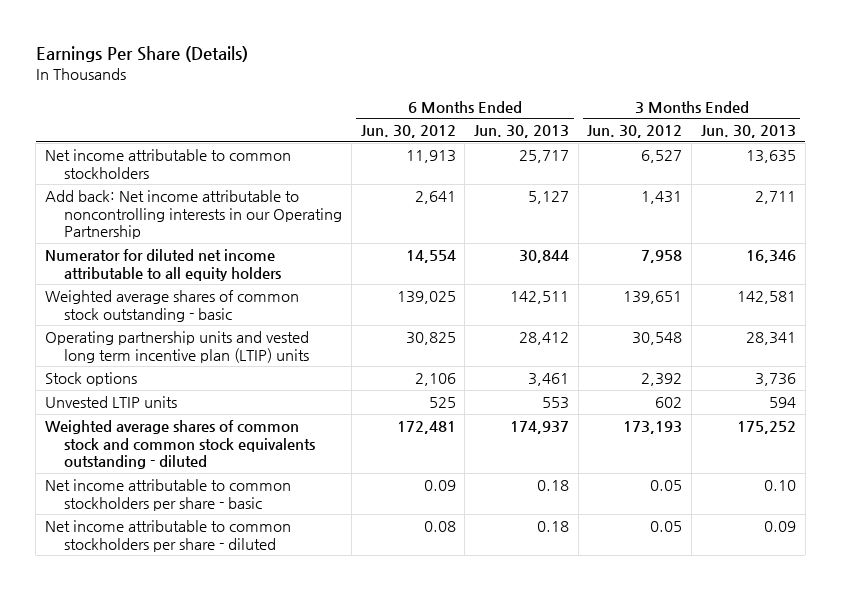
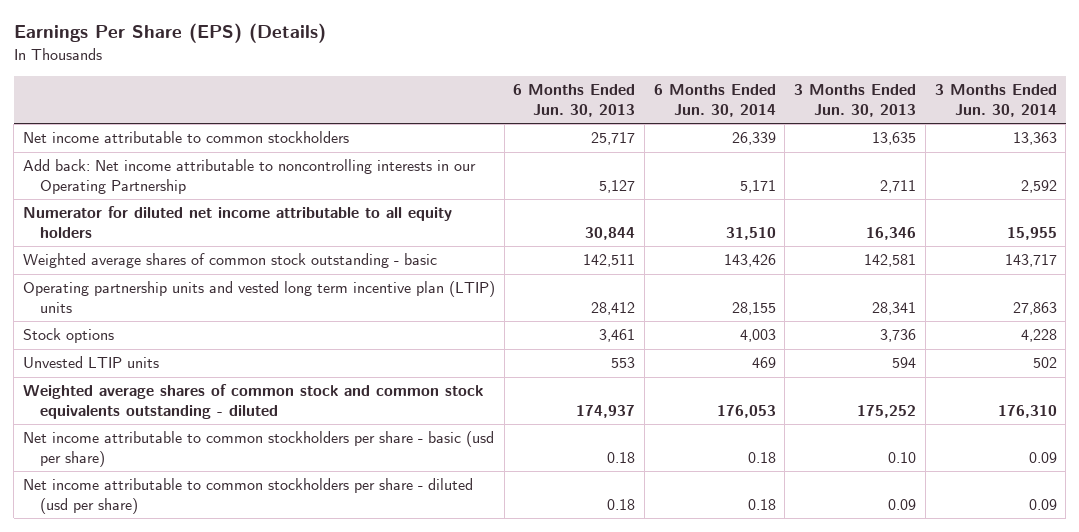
[35,46,248,63] Earnings Per Share (Details) -> [13,23,326,44] Earnings Per Share (EPS) (Details)
[360,125,456,139] Jun. 30, 2012 -> none
[587,125,683,139] Jun. 30, 2012 -> none
none -> [653,84,776,117] 6 Months Ended Jun. 30, 2014
none -> [934,84,1057,117] 3 Months Ended Jun. 30, 2014
[45,479,292,511] Net income attributable to common stockholders per share - basic -> [22,431,494,468] Net income attributable to common stockholders per share - basic (usd per share)
[45,520,292,552] Net income attributable to common stockholders per share - diluted -> [22,478,473,515] Net income attributable to common stockholders per share - diluted (usd per share)

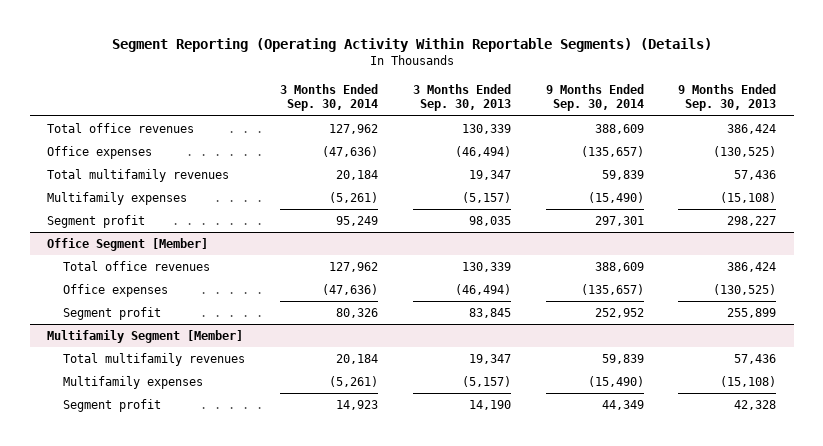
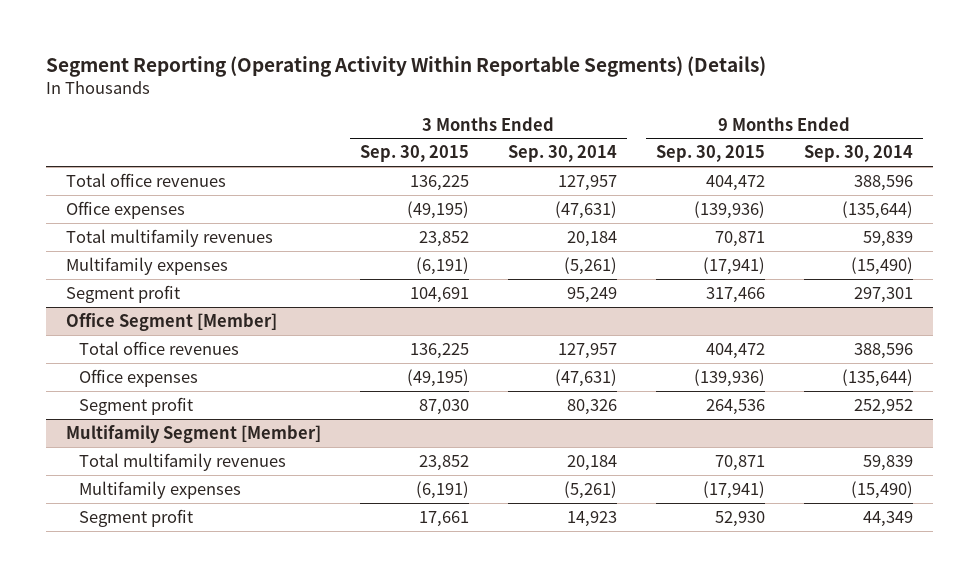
[412,83,511,112] 3 Months Ended Sep. 30, 2013 -> none
[678,83,777,112] 9 Months Ended Sep. 30, 2013 -> none
none -> [359,145,469,163] Sep. 30, 2015
none -> [655,145,765,163] Sep. 30, 2015
[329,124,379,135] 127,962 -> [557,174,617,191] 127,957
[594,124,644,135] 388,609 -> [853,174,913,191] 388,596
[322,146,379,158] (47,636) -> [554,200,617,219] (47,631)
[580,146,644,158] (135,657) -> [841,200,913,219] (135,644)
[329,262,379,273] 127,962 -> [557,342,617,359] 127,957
[594,262,644,273] 388,609 -> [853,342,913,359] 388,596
[322,284,379,296] (47,636) -> [554,368,617,387] (47,631)
[580,284,644,296] (135,657) -> [841,368,913,387] (135,644)

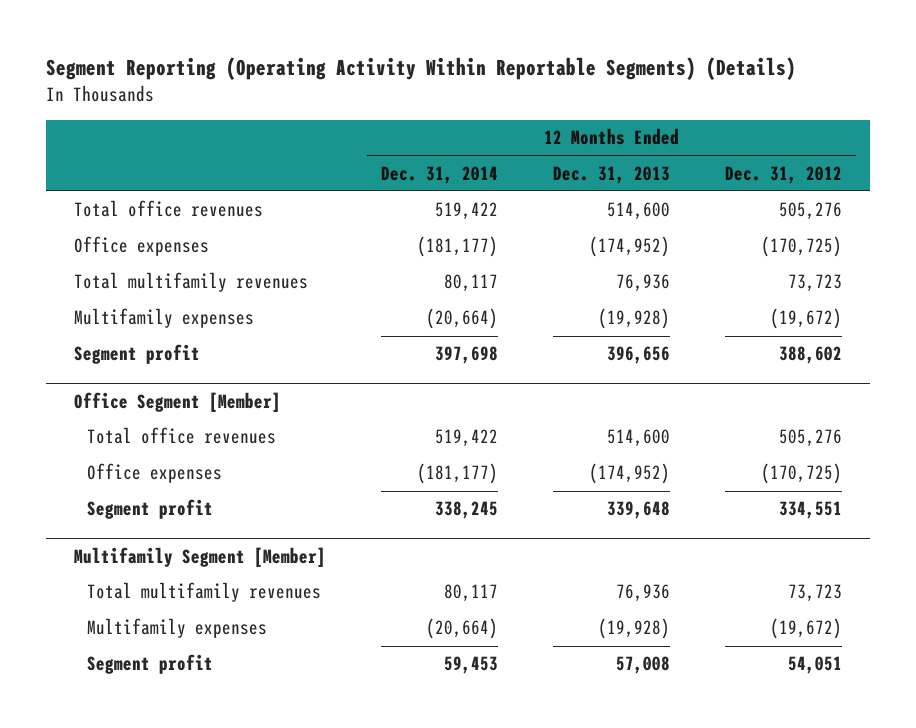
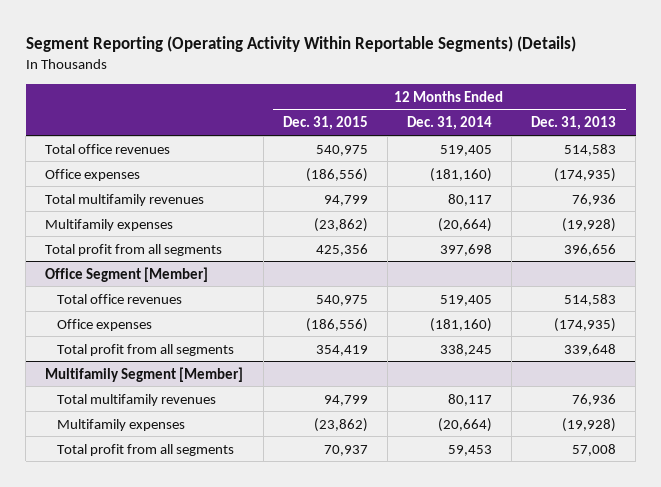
[725,165,843,184] Dec. 31, 2012 -> none
none -> [282,116,368,131] Dec. 31, 2015
[434,202,498,221] 519,422 -> [439,144,492,156] 519,405
[607,202,671,221] 514,600 -> [563,143,616,156] 514,583
[416,236,498,258] (181,177) -> [429,167,492,182] (181,160)
[589,236,671,258] (174,952) -> [553,167,616,182] (174,935)
[73,344,200,365] Segment profit -> [45,243,223,256] Total profit from all segments
[434,429,498,448] 519,422 -> [439,294,492,306] 519,405
[607,429,671,448] 514,600 -> [563,293,616,306] 514,583
[416,463,498,485] (181,177) -> [429,317,492,332] (181,160)
[589,463,671,485] (174,952) -> [553,317,616,332] (174,935)
[87,499,214,520] Segment profit -> [56,343,234,356] Total profit from all segments
[87,654,214,675] Segment profit -> [56,443,234,456] Total profit from all segments

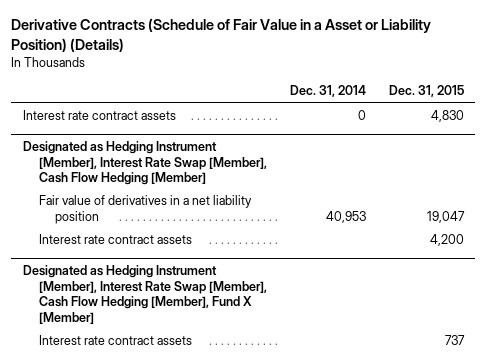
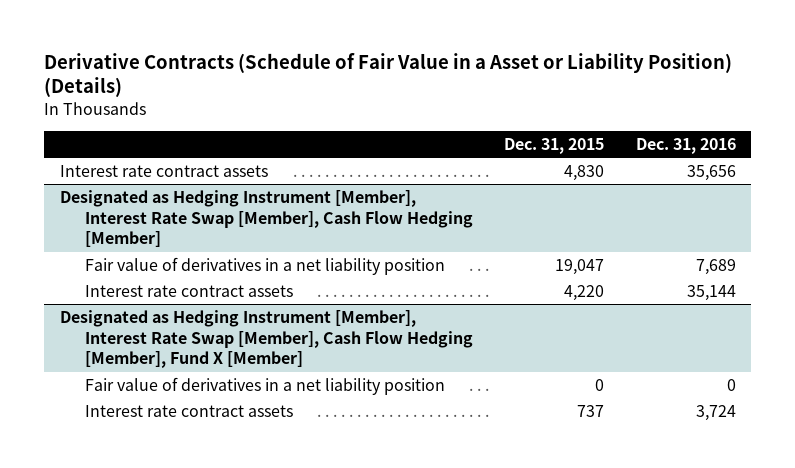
[289,85,366,98] Dec. 31, 2014 -> none
none -> [635,137,736,154] Dec. 31, 2016
[429,234,464,247] 4,200 -> [564,284,605,301] 4,220
none -> [84,376,445,395] Fair value of derivatives in a net liability position

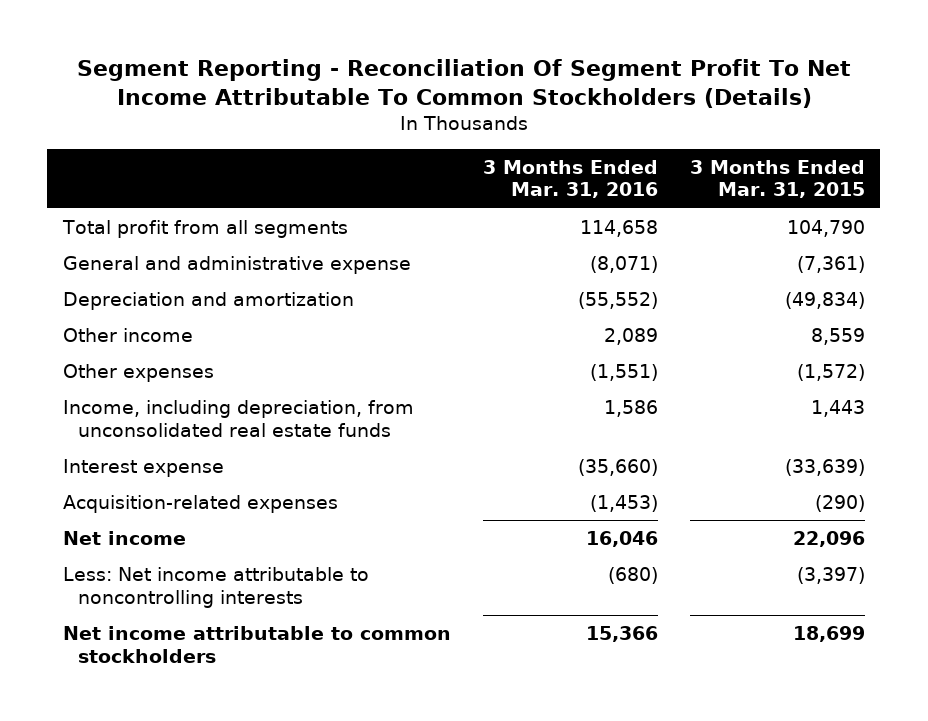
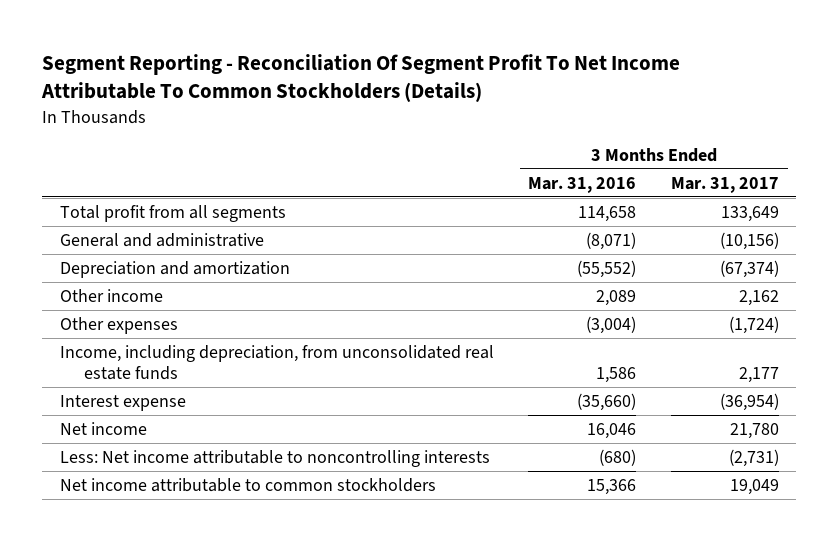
[689,159,865,199] 3 Months Ended Mar. 31, 2015 -> none
none -> [670,176,779,193] Mar. 31, 2017
[63,255,412,274] General and administrative expense -> [59,232,264,247] General and administrative
[589,363,658,381] (1,551) -> [586,315,637,334] (3,004)
[63,494,339,513] Acquisition-related expenses -> none

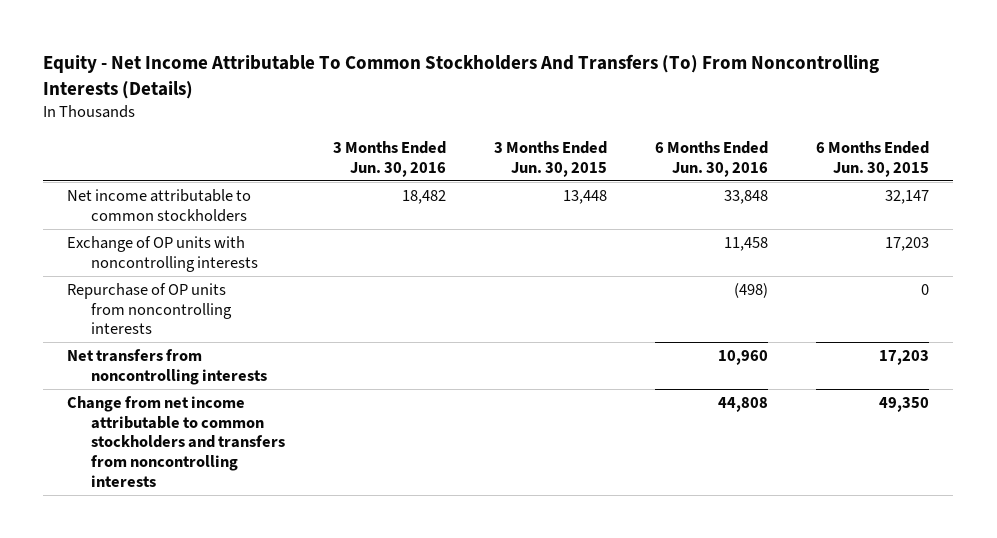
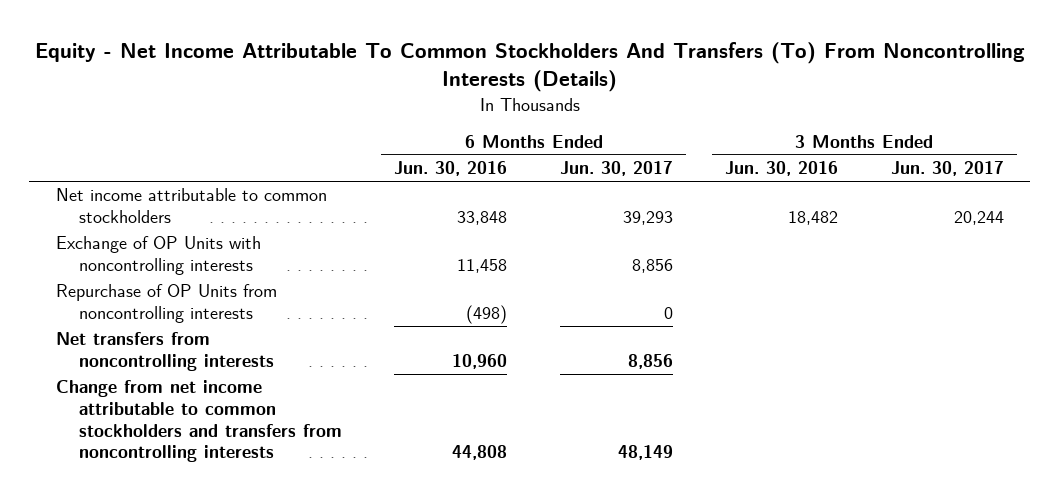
[494,140,608,177] 3 Months Ended Jun. 30, 2015 -> none
[816,140,930,177] 6 Months Ended Jun. 30, 2015 -> none
none -> [559,161,673,177] Jun. 30, 2017
none -> [890,161,1004,177] Jun. 30, 2017
[67,235,258,272] Exchange of OP units with noncontrolling interests -> [55,236,261,276] Exchange of OP Units with noncontrolling interests
[67,282,232,335] Repurchase of OP units from noncontrolling interests -> [55,284,277,324] Repurchase of OP Units from noncontrolling interests

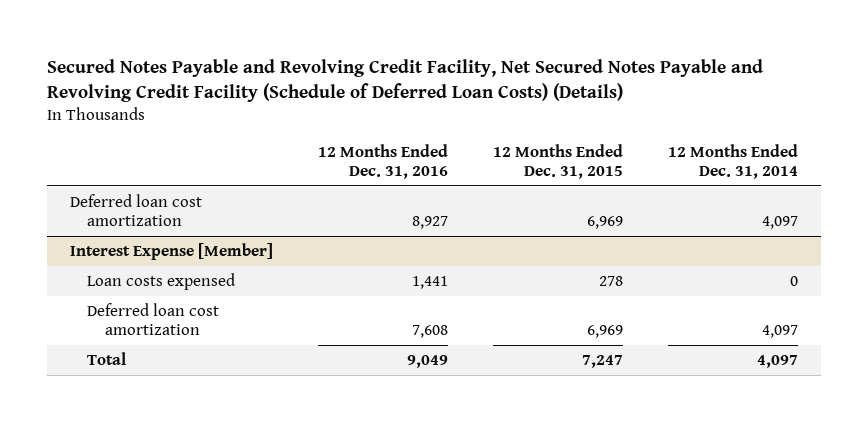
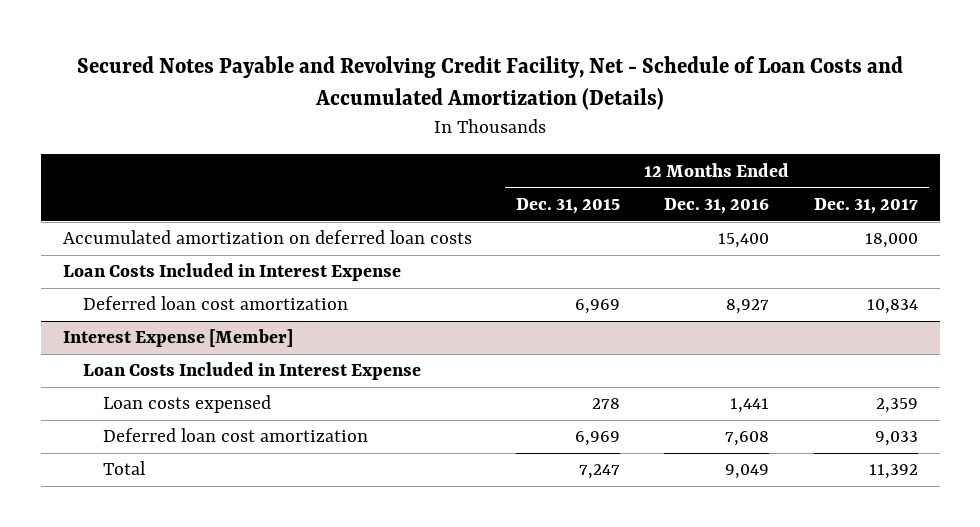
[47,58,764,103] Secured Notes Payable and Revolving Credit Facility, Net Secured Notes Payable and Revolving Credit Facility (Schedule of Deferred Loan Costs) (Details) -> [77,55,904,111] Secured Notes Payable and Revolving Credit Facility, Net - Schedule of Loan Costs and Accumulated Amortization (Details)
[667,143,798,179] 12 Months Ended Dec. 31, 2014 -> none
none -> [813,197,918,214] Dec. 31, 2017
none -> [62,230,472,245] Accumulated amortization on deferred loan costs
none -> [62,263,401,282] Loan Costs Included in Interest Expense
none -> [82,362,421,381] Loan Costs Included in Interest Expense

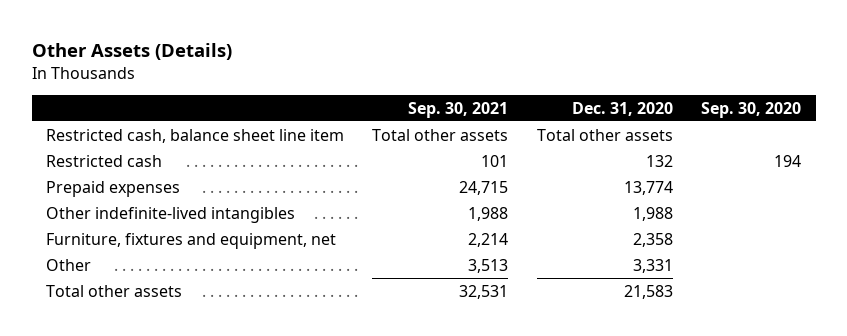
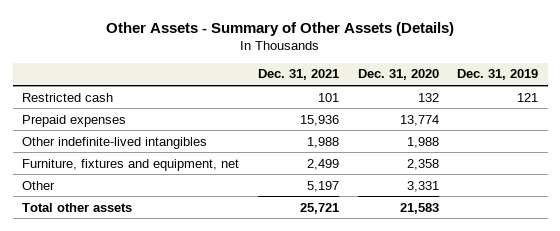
[31,42,232,60] Other Assets (Details) -> [106,21,455,36] Other Assets - Summary of Other Assets (Details)
[408,101,509,118] Sep. 30, 2021 -> none
[701,101,802,118] Sep. 30, 2020 -> none
none -> [257,69,339,81] Dec. 31, 2021
none -> [457,69,539,81] Dec. 31, 2019
[45,128,344,143] Restricted cash, balance sheet line item -> none

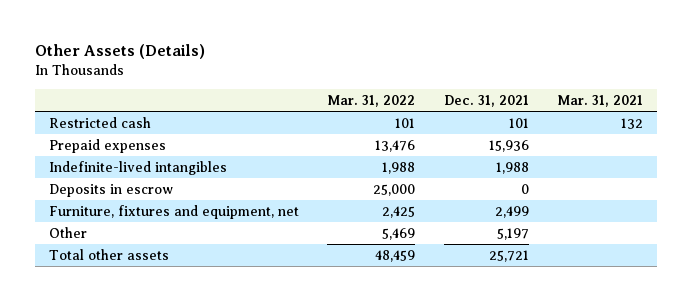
[106,21,455,36] Other Assets - Summary of Other Assets (Details) -> [34,44,205,60] Other Assets (Details)
[357,69,439,81] Dec. 31, 2020 -> none
[457,69,539,81] Dec. 31, 2019 -> none
none -> [327,94,416,107] Mar. 31, 2022
none -> [556,94,643,107] Mar. 31, 2021
[22,136,208,149] Other indefinite-lived intangibles -> [49,160,228,175] Indefinite-lived intangibles
none -> [49,183,174,197] Deposits in escrow

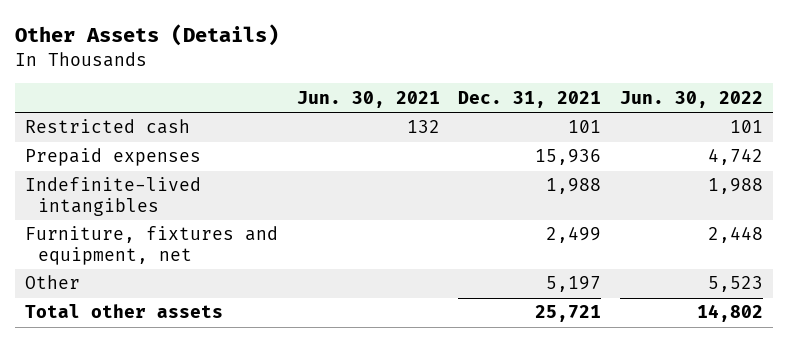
[327,94,416,107] Mar. 31, 2022 -> none
[556,94,643,107] Mar. 31, 2021 -> none
none -> [296,90,440,108] Jun. 30, 2021
none -> [620,90,764,108] Jun. 30, 2022
[49,183,174,197] Deposits in escrow -> none

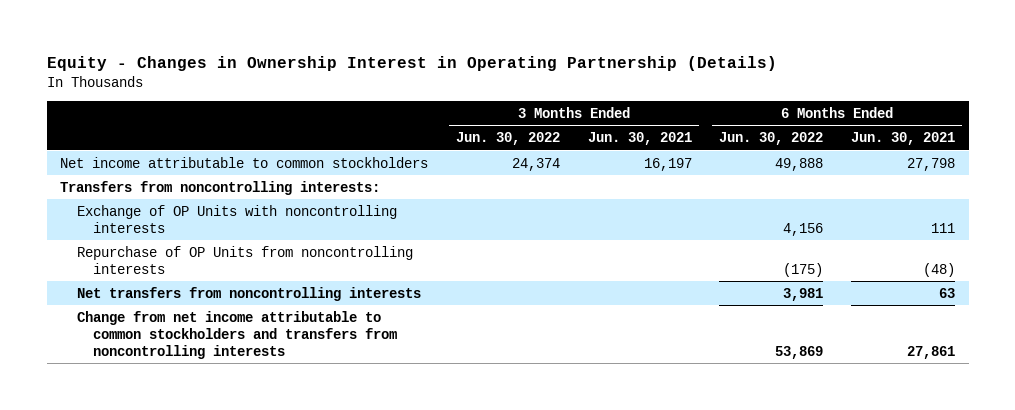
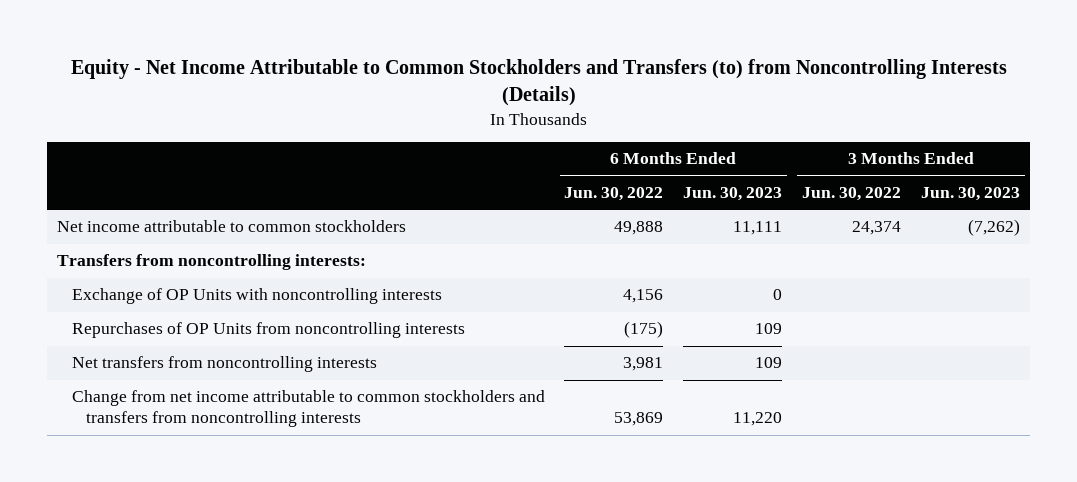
[46,56,777,72] Equity - Changes in Ownership Interest in Operating Partnership (Details) -> [70,59,1007,107] Equity - Net Income Attributable to Common Stockholders and Transfers (to) from Noncontrolling Interests (Details)
[587,132,692,146] Jun. 30, 2021 -> none
[851,132,956,146] Jun. 30, 2021 -> none
none -> [683,187,783,202] Jun. 30, 2023
none -> [920,187,1020,202] Jun. 30, 2023
[76,245,413,274] Repurchase of OP Units from noncontrolling interests -> [71,322,465,339] Repurchases of OP Units from noncontrolling interests

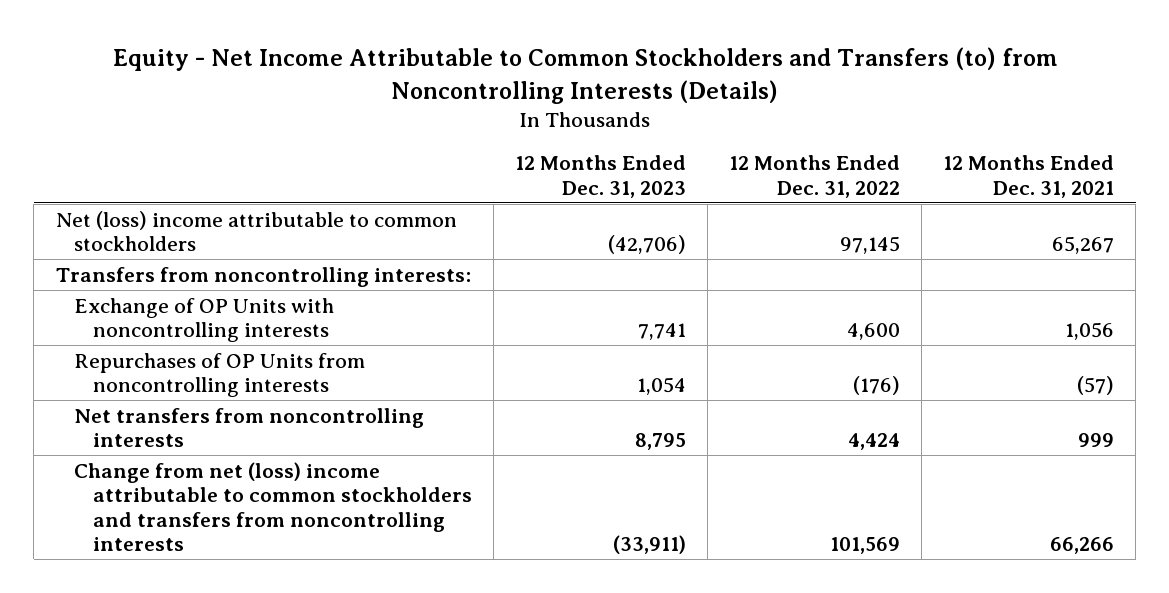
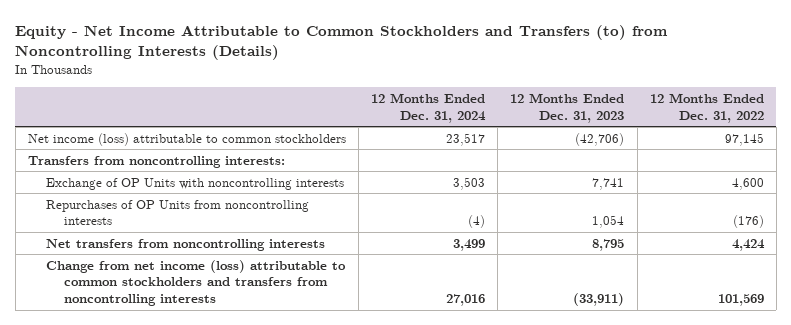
[942,155,1114,198] 12 Months Ended Dec. 31, 2021 -> none
none -> [371,92,487,123] 12 Months Ended Dec. 31, 2024
[55,210,457,252] Net (loss) income attributable to common stockholders -> [27,132,346,146] Net income (loss) attributable to common stockholders
[74,461,472,552] Change from net (loss) income attributable to common stockholders and transfers from noncontrolling interests -> [46,259,347,307] Change from net income (loss) attributable to common stockholders and transfers from noncontrolling interests

